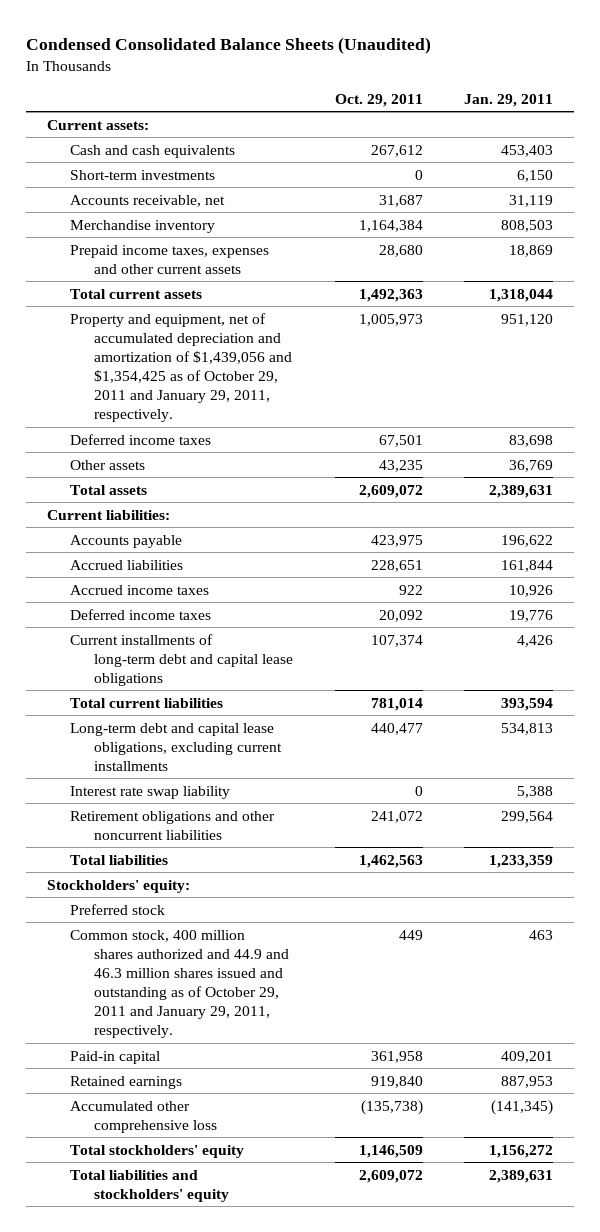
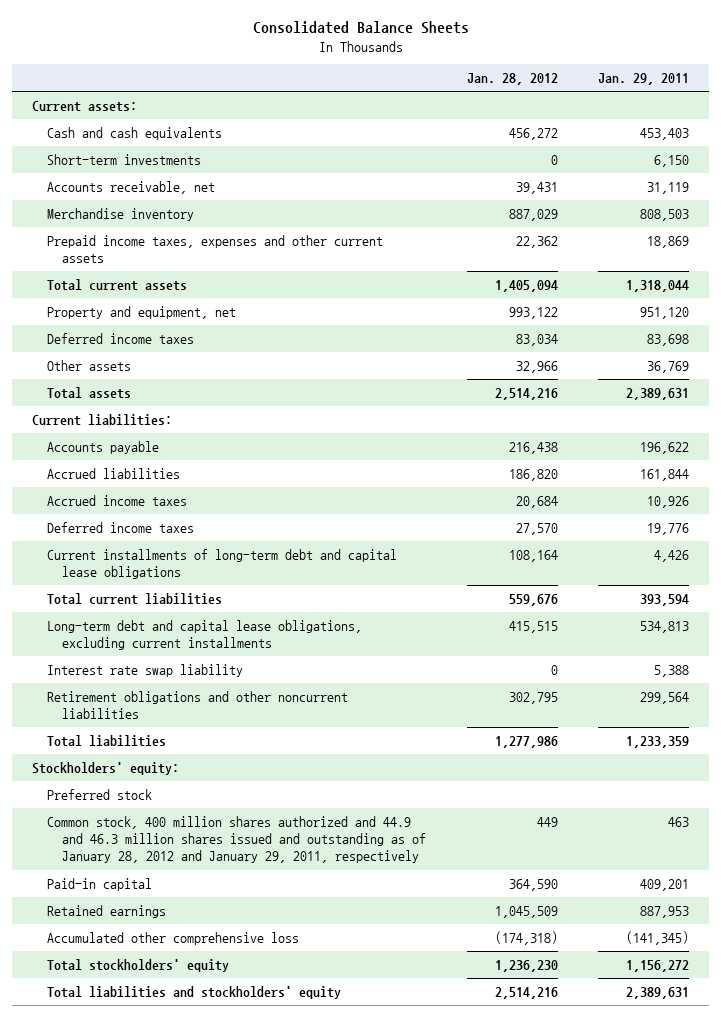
[26,36,432,54] Condensed Consolidated Balance Sheets (Unaudited) -> [252,21,469,35] Consolidated Balance Sheets
[334,93,423,107] Oct. 29, 2011 -> none
none -> [466,73,558,86] Jan. 28, 2012
[70,312,292,422] Property and equipment, net of accumulated depreciation and amortization of $1,439,056 and $1,354,425 as of October 29, 2011 and January 29, 2011, respectively. -> [47,305,237,319] Property and equipment, net
[70,929,289,1038] Common stock, 400 million shares authorized and 44.9 and 46.3 million shares issued and outstanding as of October 29, 2011 and January 29, 2011, respectively. -> [47,815,427,864] Common stock, 400 million shares authorized and 44.9 and 46.3 million shares issued and outstanding as of January 28, 2012 and January 29, 2011, respectively

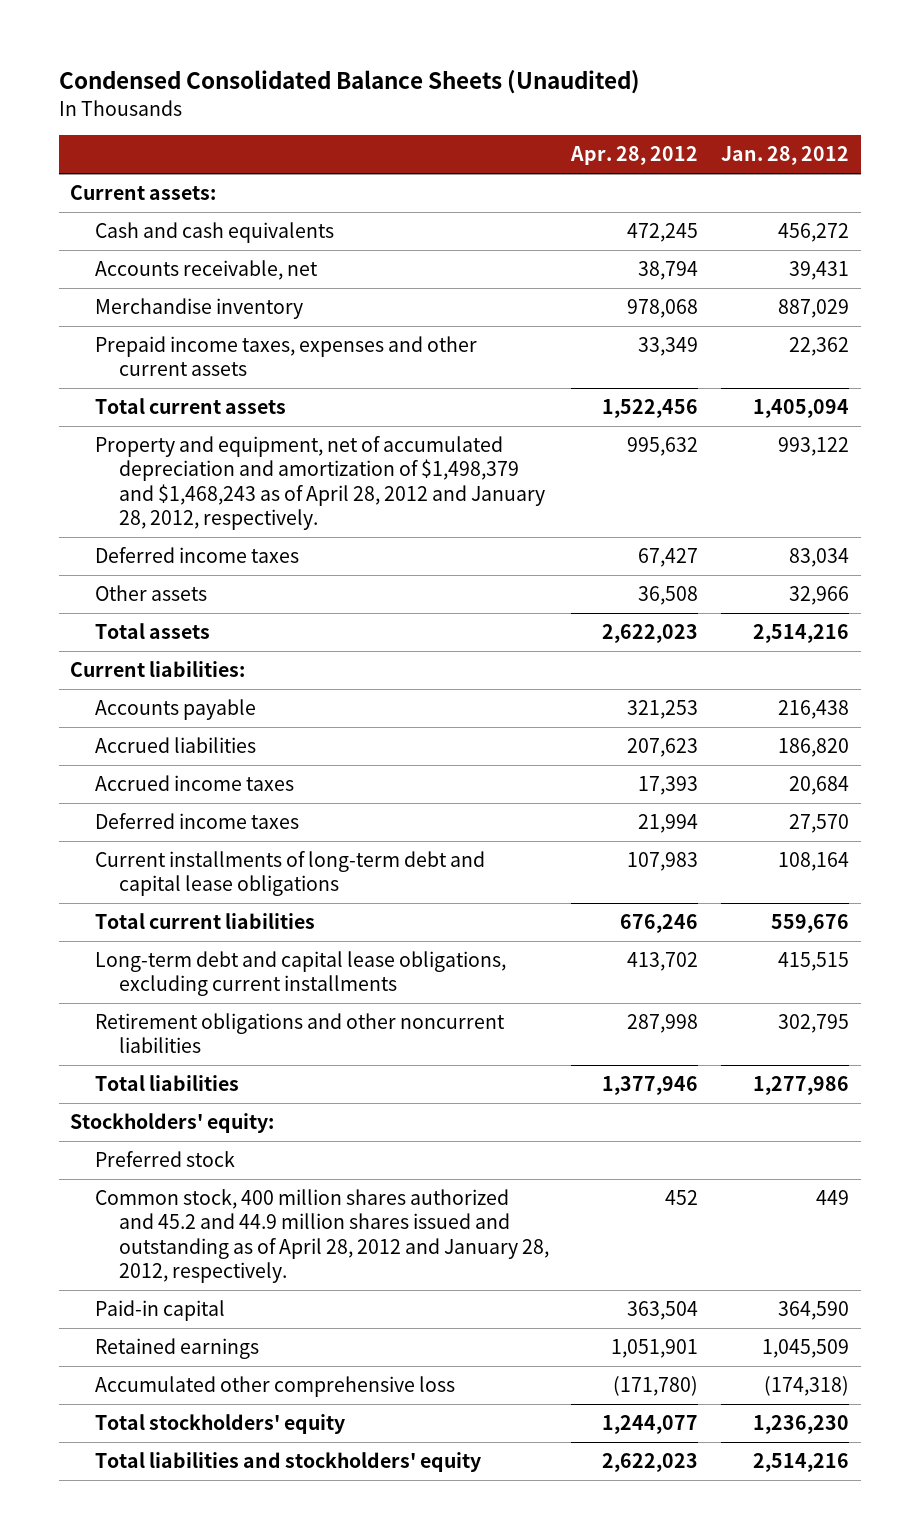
[252,21,469,35] Consolidated Balance Sheets -> [59,70,641,95] Condensed Consolidated Balance Sheets (Unaudited)
[598,73,690,86] Jan. 29, 2011 -> none
none -> [570,146,699,166] Apr. 28, 2012
[47,153,202,165] Short-term investments -> none
[47,305,237,319] Property and equipment, net -> [94,435,545,531] Property and equipment, net of accumulated depreciation and amortization of $1,498,379 and $1,468,243 as of April 28, 2012 and January 28, 2012, respectively.
[47,663,244,677] Interest rate swap liability -> none
[47,815,427,864] Common stock, 400 million shares authorized and 44.9 and 46.3 million shares issued and outstanding as of January 28, 2012 and January 29, 2011, respectively -> [94,1188,549,1284] Common stock, 400 million shares authorized and 45.2 and 44.9 million shares issued and outstanding as of April 28, 2012 and January 28, 2012, respectively.

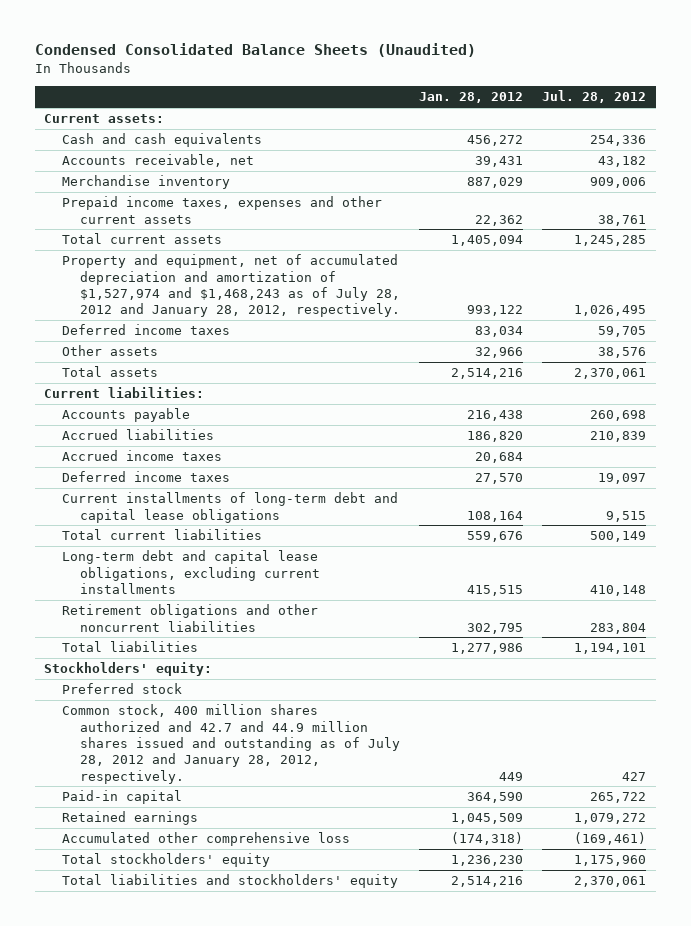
[570,146,699,166] Apr. 28, 2012 -> none
none -> [542,90,647,104] Jul. 28, 2012
[94,435,545,531] Property and equipment, net of accumulated depreciation and amortization of $1,498,379 and $1,468,243 as of April 28, 2012 and January 28, 2012, respectively. -> [62,254,401,318] Property and equipment, net of accumulated depreciation and amortization of $1,527,974 and $1,468,243 as of July 28, 2012 and January 28, 2012, respectively.
[94,1188,549,1284] Common stock, 400 million shares authorized and 45.2 and 44.9 million shares issued and outstanding as of April 28, 2012 and January 28, 2012, respectively. -> [62,704,401,784] Common stock, 400 million shares authorized and 42.7 and 44.9 million shares issued and outstanding as of July 28, 2012 and January 28, 2012, respectively.

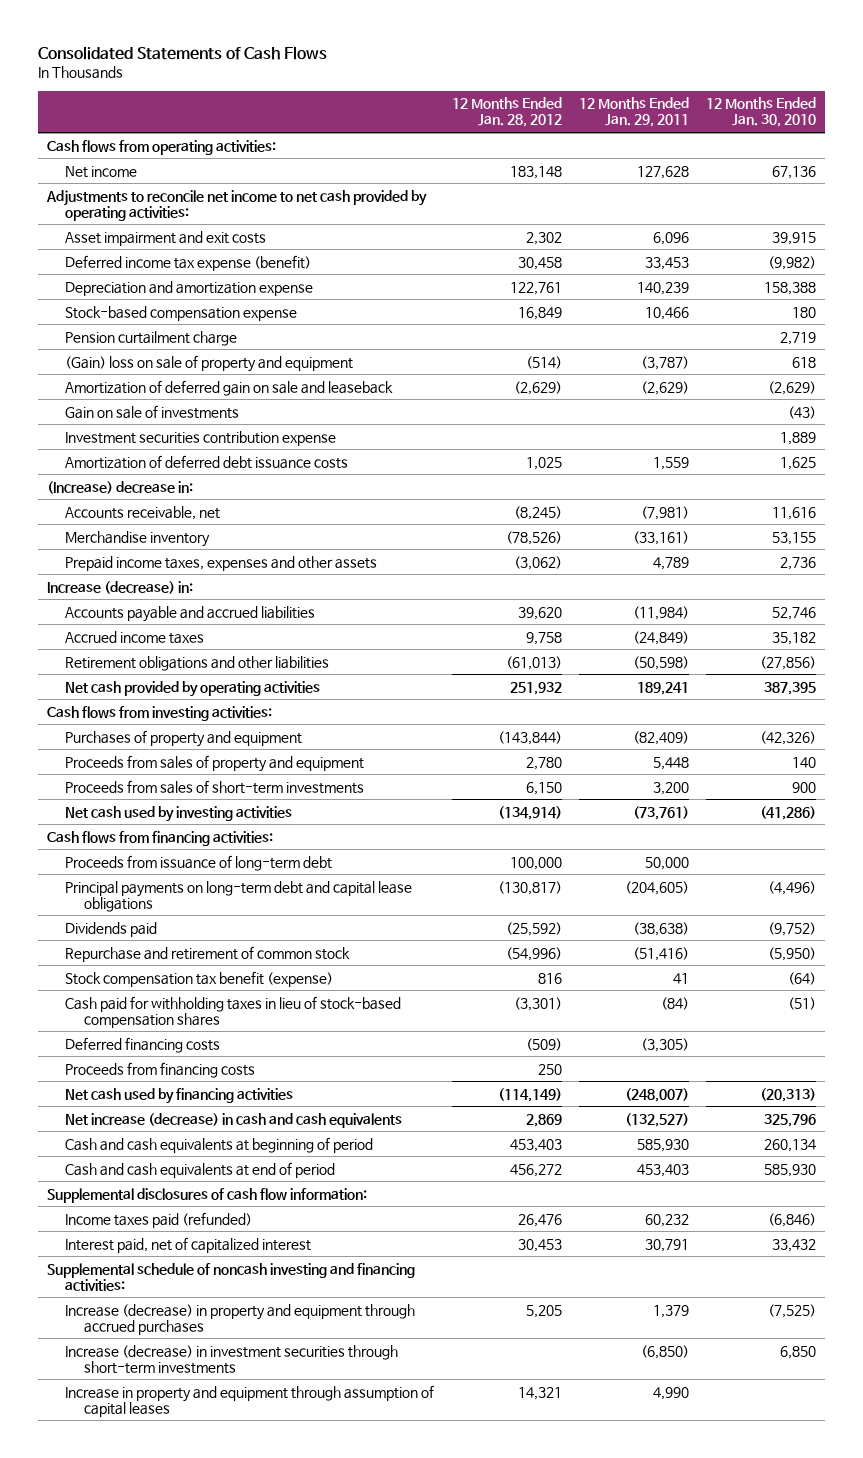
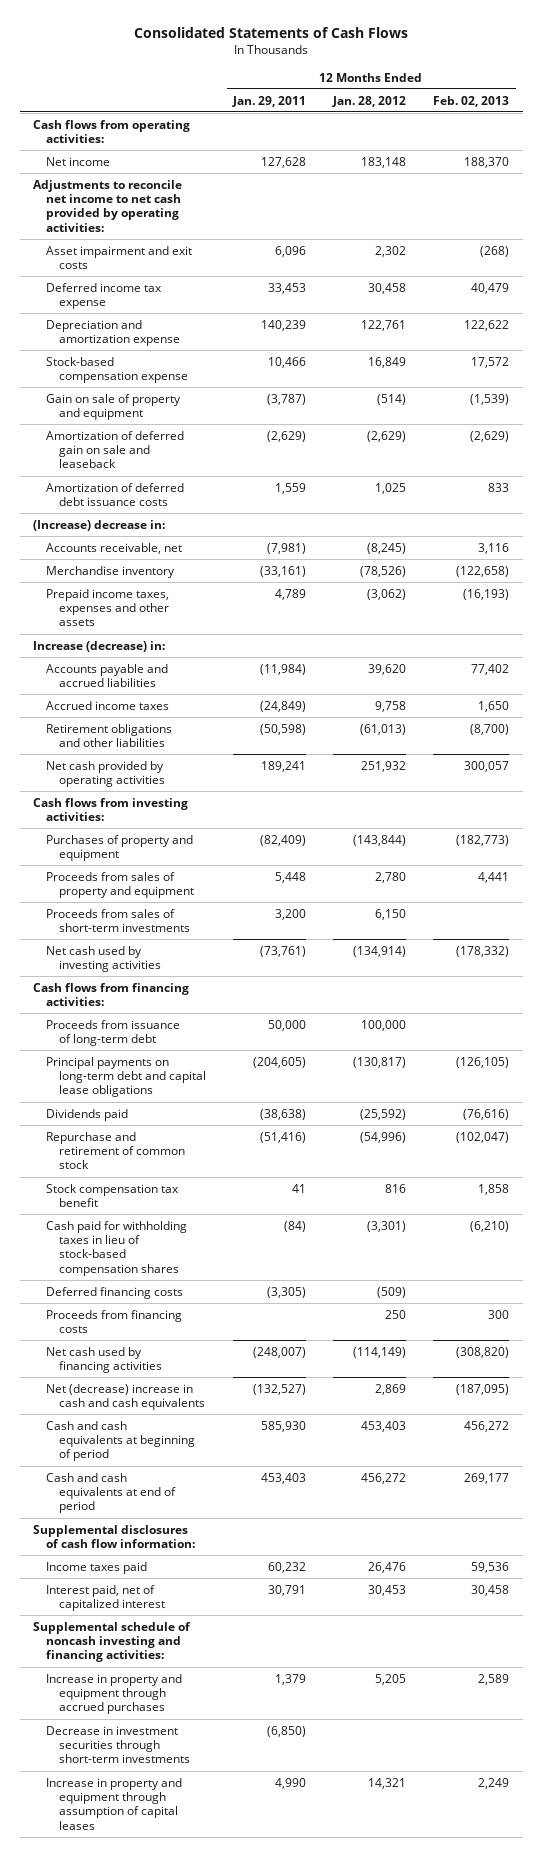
[705,97,816,128] 12 Months Ended Jan. 30, 2010 -> none
none -> [433,95,510,107] Feb. 02, 2013
[65,254,312,271] Deferred income tax expense (benefit) -> [46,282,163,310] Deferred income tax expense
[65,330,238,346] Pension curtailment charge -> none
[65,354,354,372] (Gain) loss on sale of property and equipment -> [46,393,182,421] Gain on sale of property and equipment
[65,404,240,419] Gain on sale of investments -> none
[65,430,337,446] Investment securities contribution expense -> none
[65,970,334,987] Stock compensation tax benefit (expense) -> [46,1183,180,1208] Stock compensation tax benefit
[65,1112,403,1128] Net increase (decrease) in cash and cash equivalents -> [46,1383,206,1411] Net (decrease) increase in cash and cash equivalents
[65,1211,253,1228] Income taxes paid (refunded) -> [46,1561,148,1574] Income taxes paid
[65,1303,416,1335] Increase (decrease) in property and equipment through accrued purchases -> [46,1673,183,1715] Increase in property and equipment through accrued purchases
[65,1344,399,1374] Increase (decrease) in investment securities through short-term investments -> [46,1725,191,1764] Decrease in investment securities through short-term investments

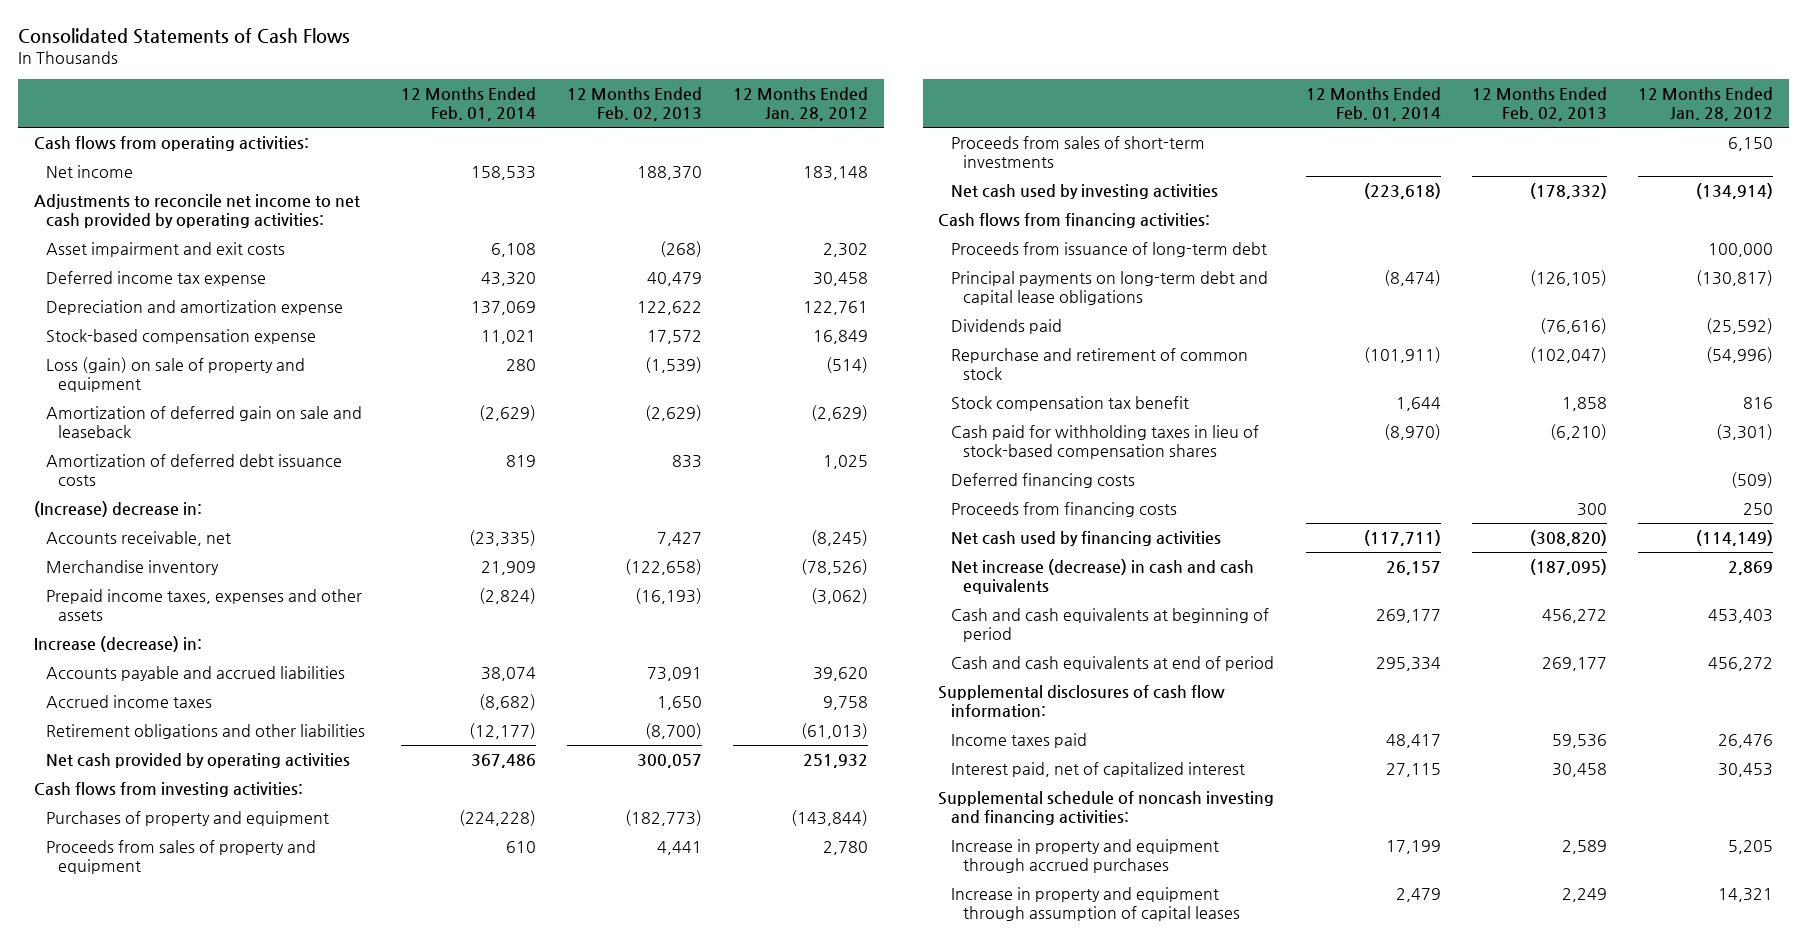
[232,95,307,107] Jan. 29, 2011 -> none
none -> [400,86,536,122] 12 Months Ended Feb. 01, 2014
[46,393,182,421] Gain on sale of property and equipment -> [45,357,305,393] Loss (gain) on sale of property and equipment
[478,542,510,554] 3,116 -> [656,532,702,547] 7,427
[471,663,510,675] 77,402 -> [646,667,702,682] 73,091
[46,1383,206,1411] Net (decrease) increase in cash and cash equivalents -> [950,559,1254,595] Net increase (decrease) in cash and cash equivalents
[46,1725,191,1764] Decrease in investment securities through short-term investments -> none

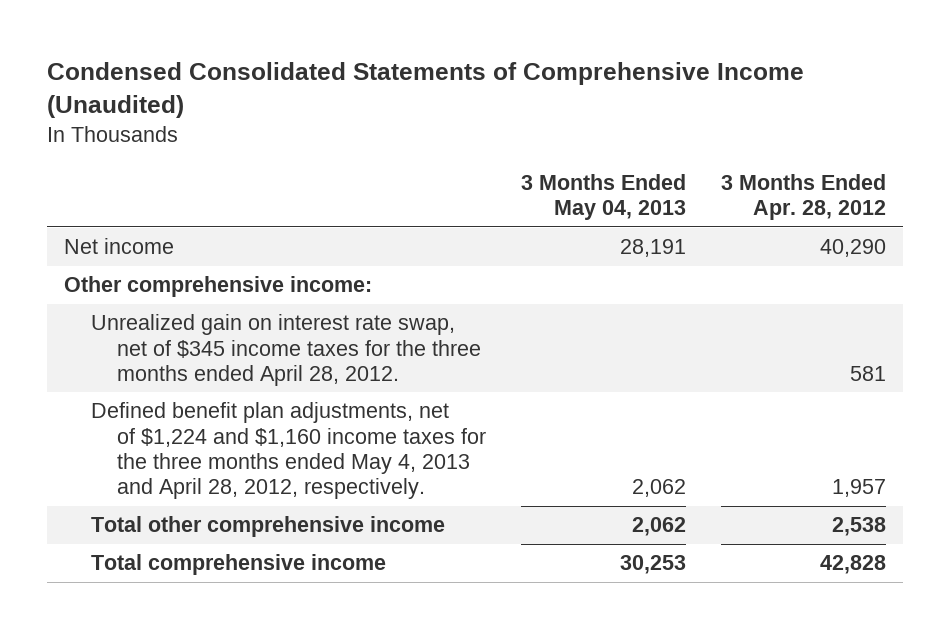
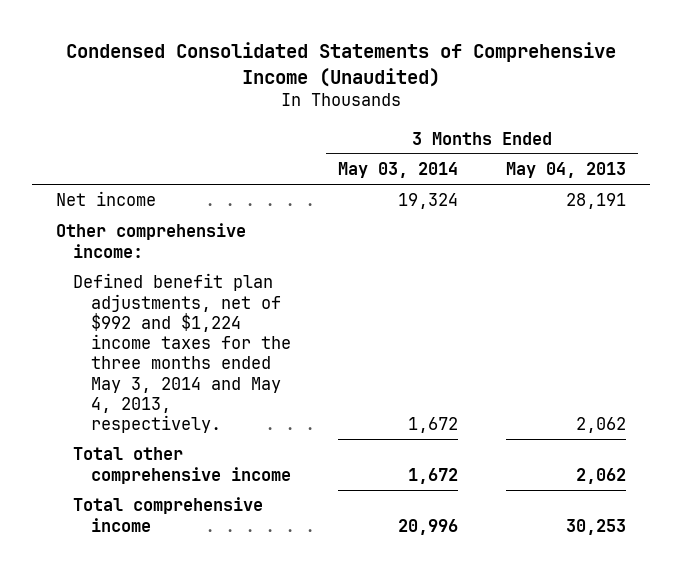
[720,173,886,221] 3 Months Ended Apr. 28, 2012 -> none
none -> [338,162,459,179] May 03, 2014
[90,314,482,386] Unrealized gain on interest rate swap, net of $345 income taxes for the three months ended April 28, 2012. -> none
[90,402,487,500] Defined benefit plan adjustments, net of $1,224 and $1,160 income taxes for the three months ended May 4, 2013 and April 28, 2012, respectively. -> [73,273,291,434] Defined benefit plan adjustments, net of $992 and $1,224 income taxes for the three months ended May 3, 2014 and May 4, 2013, respectively.

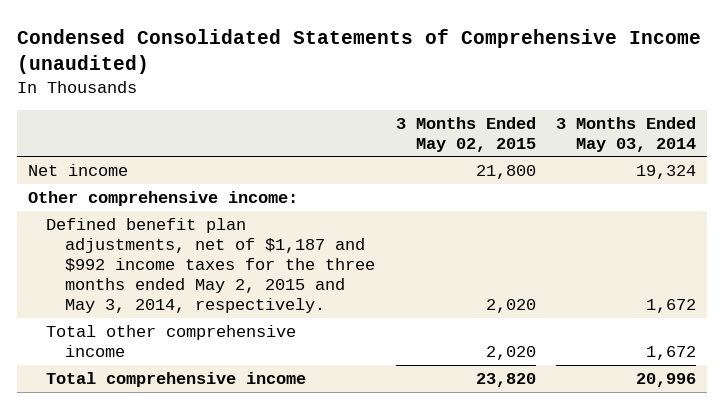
[65,41,616,87] Condensed Consolidated Statements of Comprehensive Income (Unaudited) -> [17,28,702,75] Condensed Consolidated Statements of Comprehensive Income (unaudited)
[506,162,627,179] May 04, 2013 -> none
none -> [395,116,536,152] 3 Months Ended May 02, 2015
[73,273,291,434] Defined benefit plan adjustments, net of $992 and $1,224 income taxes for the three months ended May 3, 2014 and May 4, 2013, respectively. -> [46,217,375,314] Defined benefit plan adjustments, net of $1,187 and $992 income taxes for the three months ended May 2, 2015 and May 3, 2014, respectively.

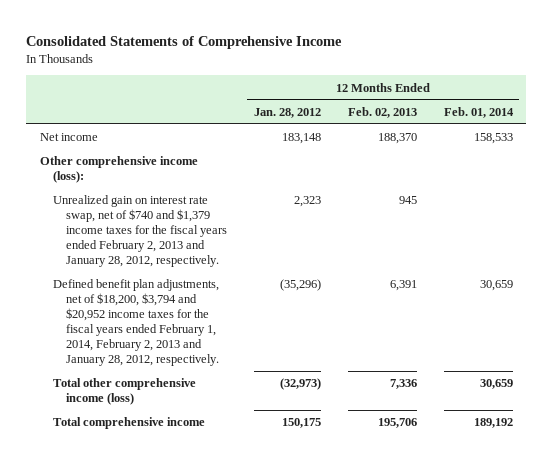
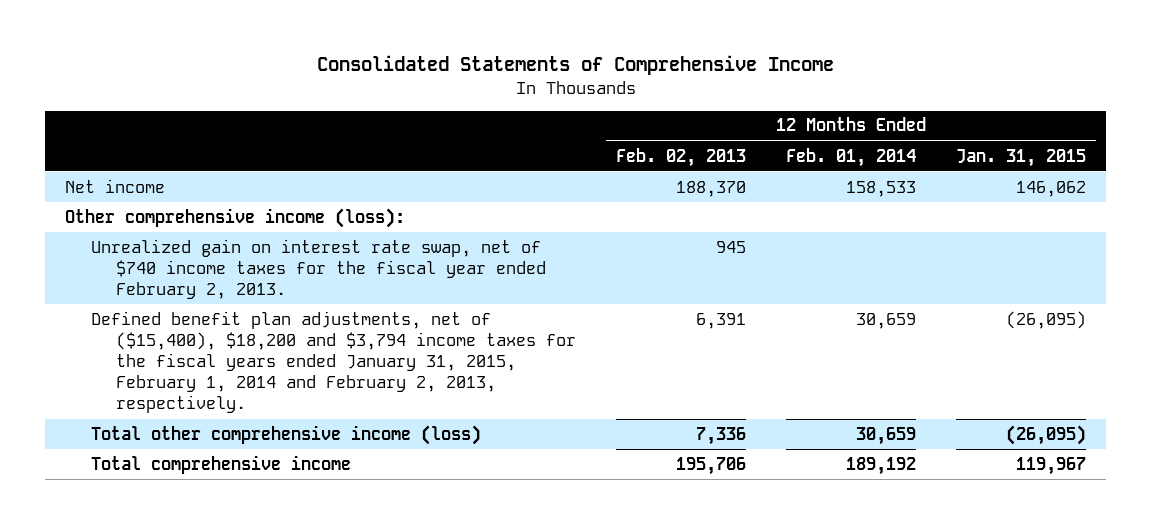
[254,107,322,118] Jan. 28, 2012 -> none
none -> [955,148,1086,167] Jan. 31, 2015
[52,195,228,268] Unrealized gain on interest rate swap, net of $740 and $1,379 income taxes for the fiscal years ended February 2, 2013 and January 28, 2012, respectively. -> [90,238,546,300] Unrealized gain on interest rate swap, net of $740 income taxes for the fiscal year ended February 2, 2013.
[52,279,220,367] Defined benefit plan adjustments, net of $18,200, $3,794 and $20,952 income taxes for the fiscal years ended February 1, 2014, February 2, 2013 and January 28, 2012, respectively. -> [90,310,576,414] Defined benefit plan adjustments, net of ($15,400), $18,200 and $3,794 income taxes for the fiscal years ended January 31, 2015, February 1, 2014 and February 2, 2013, respectively.

